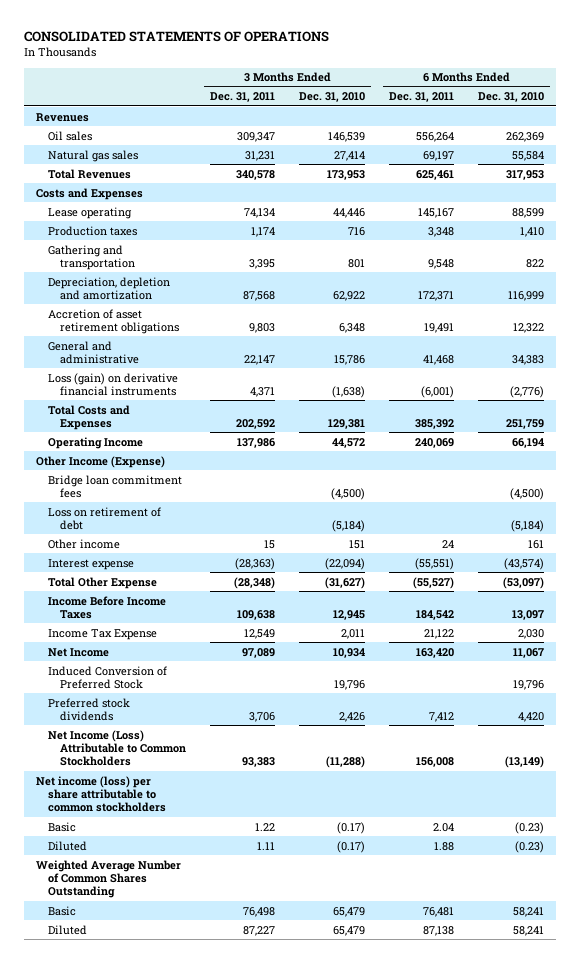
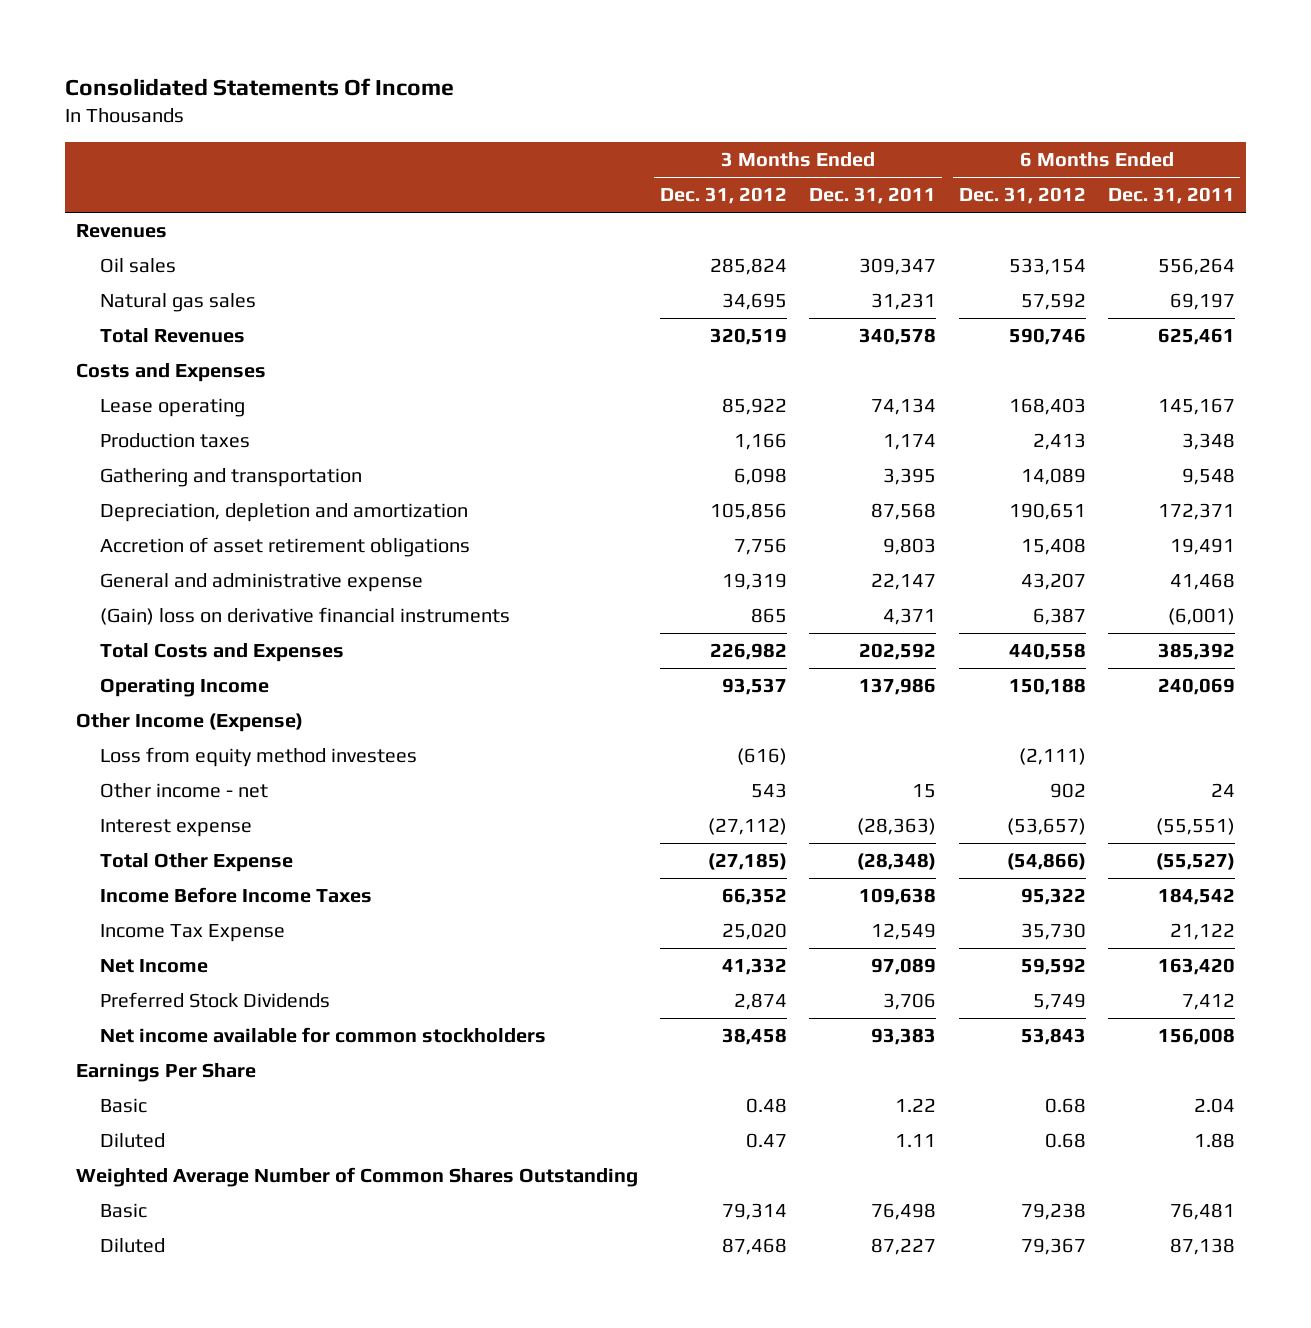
[23,31,329,43] CONSOLIDATED STATEMENTS OF OPERATIONS -> [64,78,454,97] Consolidated Statements Of Income
[299,92,366,103] Dec. 31, 2010 -> none
[478,92,545,103] Dec. 31, 2010 -> none
none -> [660,187,788,205] Dec. 31, 2012
none -> [958,187,1086,205] Dec. 31, 2012
[48,340,140,364] General and administrative -> [100,572,424,592] General and administrative expense
[48,372,179,396] Loss (gain) on derivative financial instruments -> [100,606,511,625] (Gain) loss on derivative financial instruments
[48,474,183,498] Bridge loan commitment fees -> none
[48,506,162,530] Loss on retirement of debt -> none
none -> [100,746,418,767] Loss from equity method investees
[48,538,121,549] Other income -> [100,782,269,798] Other income - net
[48,665,168,689] Induced Conversion of Preferred Stock -> none
[48,697,131,721] Preferred stock dividends -> [100,991,331,1008] Preferred Stock Dividends
[48,729,187,767] Net Income (Loss) Attributable to Common Stockholders -> [100,1026,547,1043] Net income available for common stockholders
[35,775,167,813] Net income (loss) per share attributable to common stockholders -> [75,1062,256,1082] Earnings Per Share

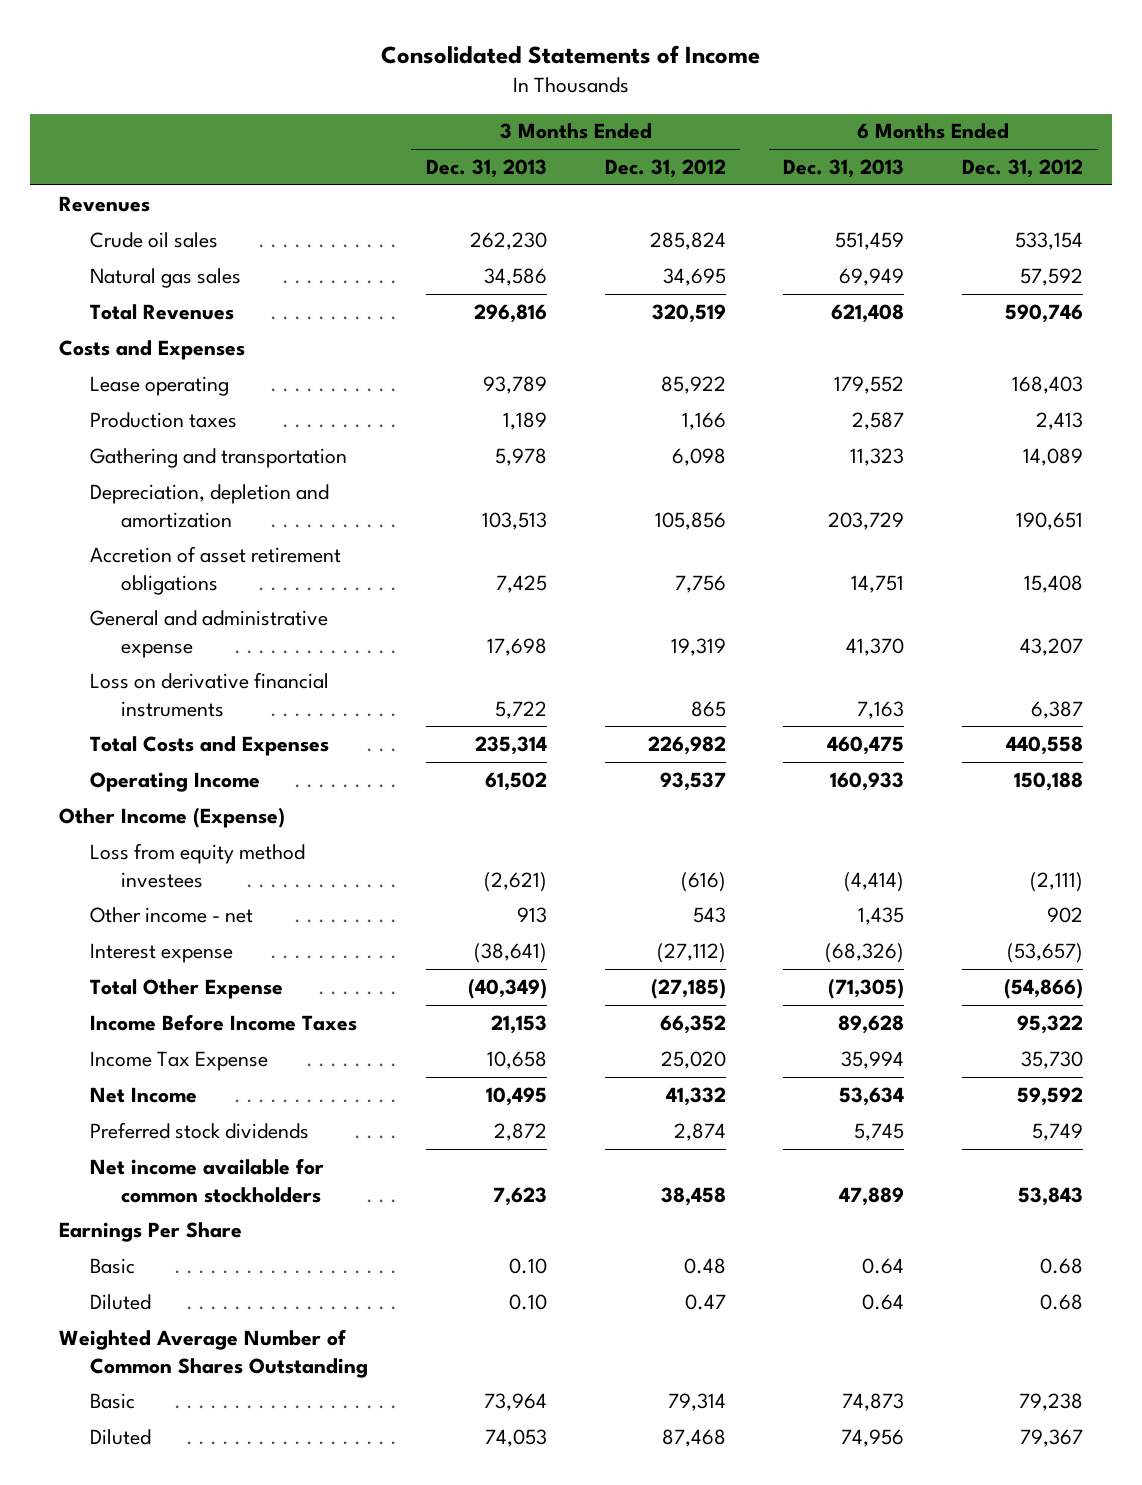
[64,78,454,97] Consolidated Statements Of Income -> [381,45,761,65] Consolidated Statements of Income
[809,187,937,205] Dec. 31, 2011 -> none
[1107,187,1235,205] Dec. 31, 2011 -> none
none -> [425,158,547,178] Dec. 31, 2013
none -> [783,158,905,178] Dec. 31, 2013
[100,257,177,273] Oil sales -> [89,231,218,248] Crude oil sales
[100,606,511,625] (Gain) loss on derivative financial instruments -> [89,671,329,717] Loss on derivative financial instruments
[100,991,331,1008] Preferred Stock Dividends -> [89,1121,309,1139] Preferred stock dividends

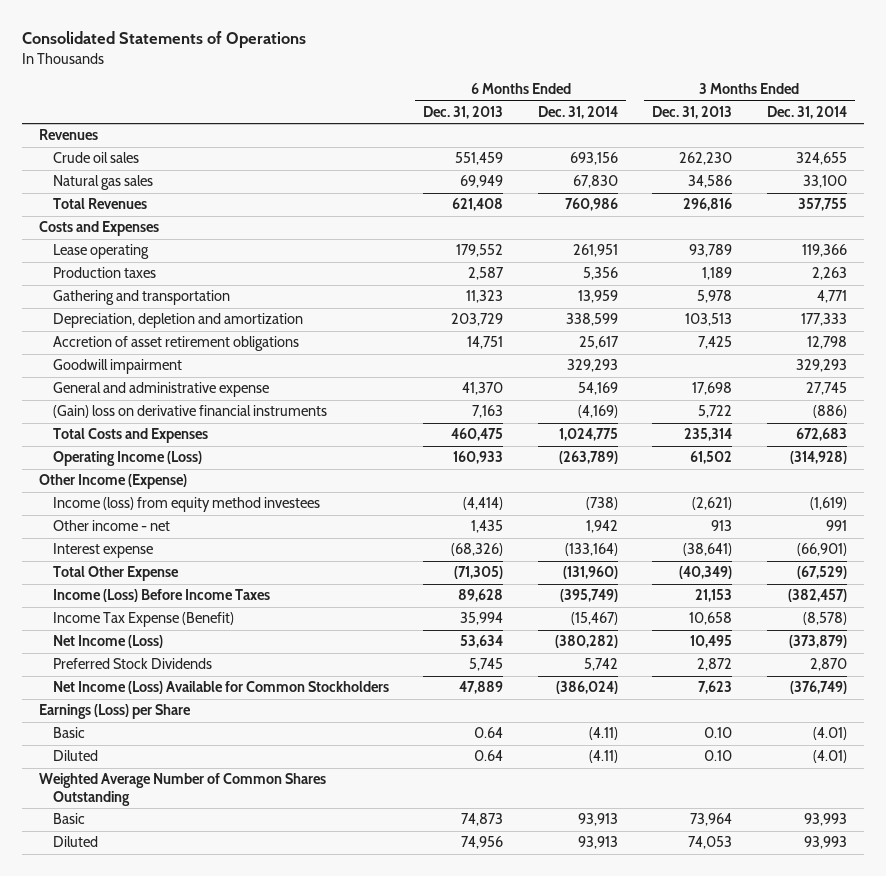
[381,45,761,65] Consolidated Statements of Income -> [21,31,306,49] Consolidated Statements of Operations
[604,158,726,178] Dec. 31, 2012 -> none
[962,158,1084,178] Dec. 31, 2012 -> none
none -> [537,106,618,120] Dec. 31, 2014
none -> [766,106,847,120] Dec. 31, 2014
none -> [52,359,182,375] Goodwill impairment
[89,671,329,717] Loss on derivative financial instruments -> [52,405,327,419] (Gain) loss on derivative financial instruments
[89,771,260,792] Operating Income -> [52,451,202,467] Operating Income (Loss)
[89,842,305,888] Loss from equity method investees -> [52,497,320,513] Income (loss) from equity method investees
[89,1013,357,1031] Income Before Income Taxes -> [52,589,270,603] Income (Loss) Before Income Taxes
[89,1050,268,1071] Income Tax Expense -> [52,612,234,628] Income Tax Expense (Benefit)
[89,1086,197,1103] Net Income -> [52,635,163,649] Net Income (Loss)
[89,1121,309,1139] Preferred stock dividends -> [52,658,212,670] Preferred Stock Dividends
[89,1157,324,1203] Net income available for common stockholders -> [52,681,389,695] Net Income (Loss) Available for Common Stockholders
[58,1221,242,1242] Earnings Per Share -> [39,704,192,720] Earnings (Loss) per Share

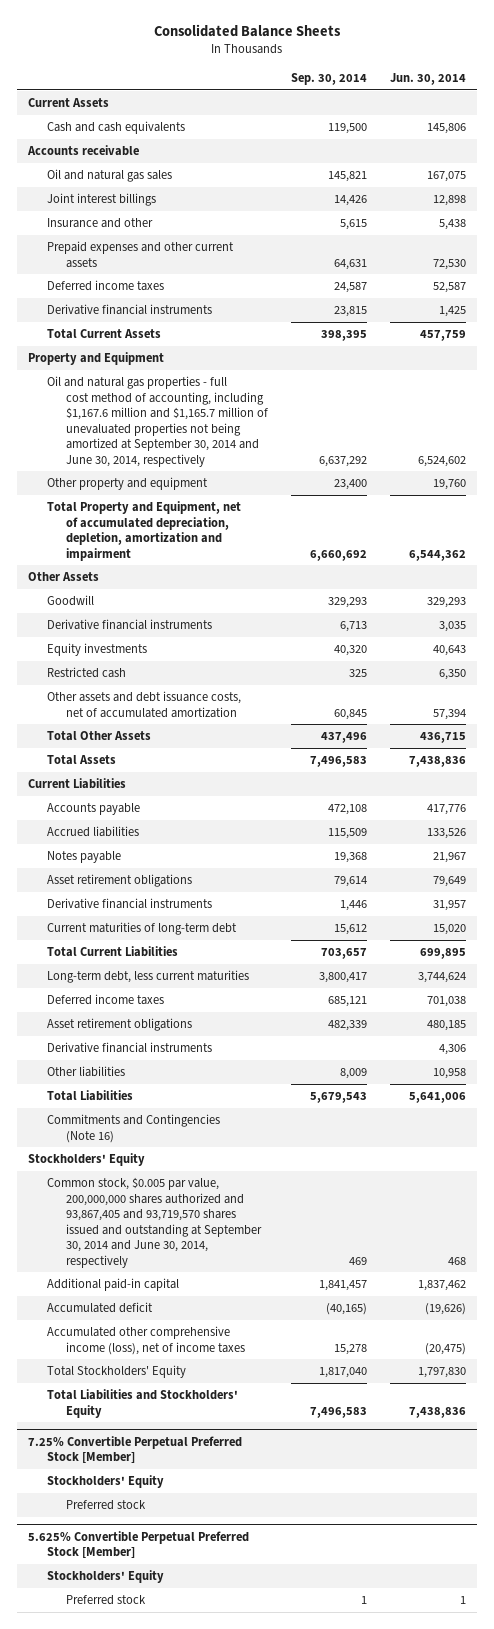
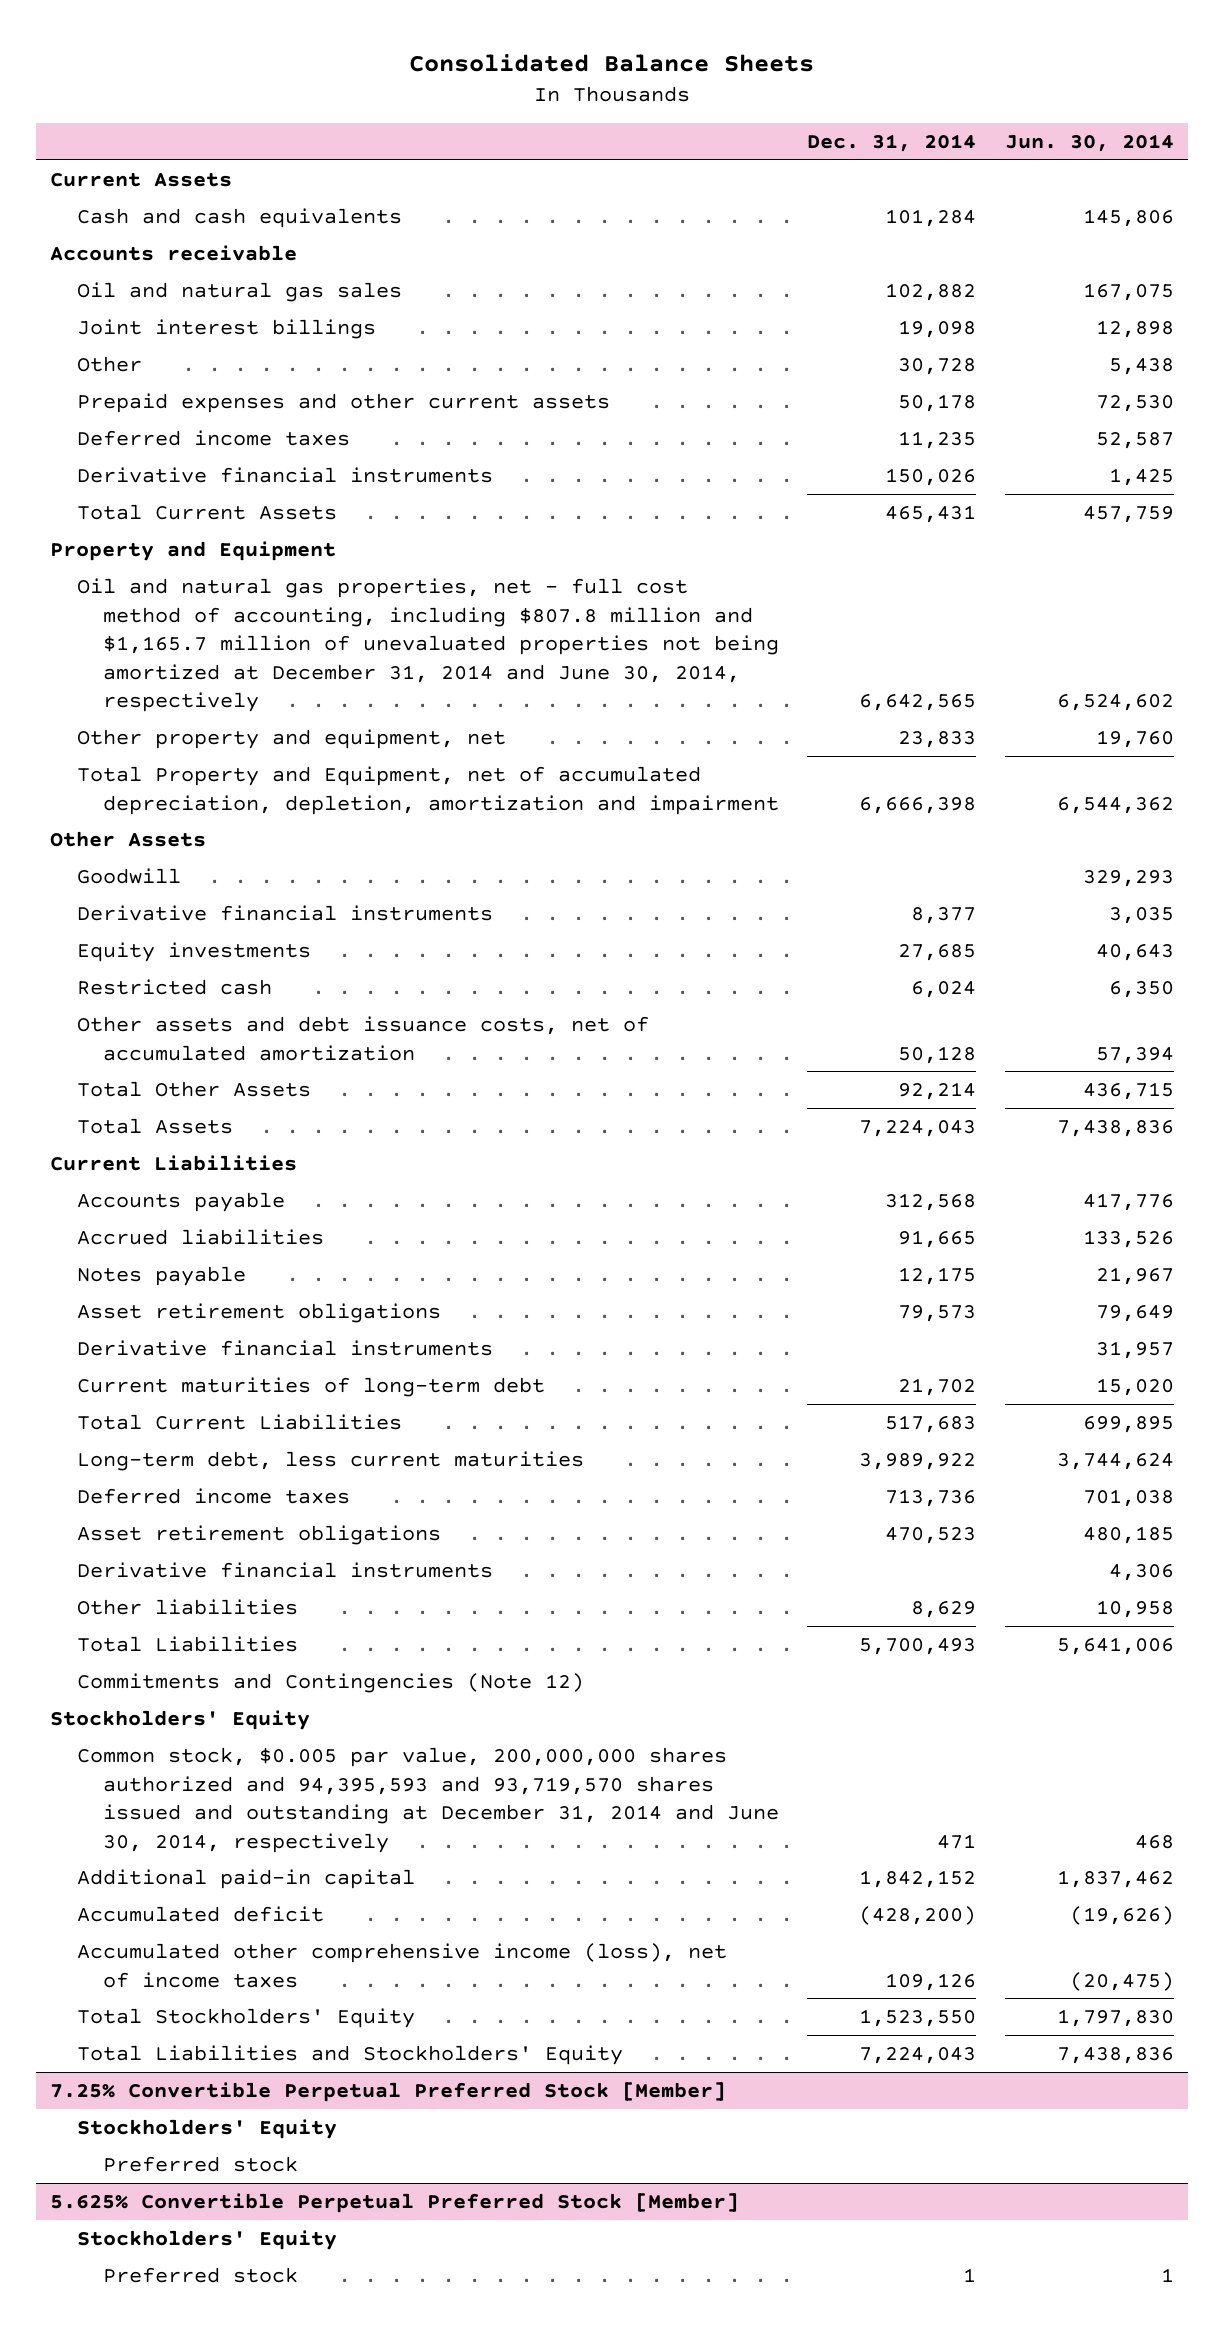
[291,72,368,85] Sep. 30, 2014 -> none
none -> [807,134,977,153] Dec. 31, 2014
[47,218,154,229] Insurance and other -> [76,356,142,373] Other
[47,376,269,467] Oil and natural gas properties - full cost method of accounting, including $1,167.6 million and $1,165.7 million of unevaluated properties not being amortized at September 30, 2014 and June 30, 2014, respectively -> [76,578,780,712] Oil and natural gas properties, net - full cost method of accounting, including $807.8 million and $1,165.7 million of unevaluated properties not being amortized at December 31, 2014 and June 30, 2014, respectively
[47,477,209,491] Other property and equipment -> [76,729,506,750] Other property and equipment, net
[47,1114,221,1143] Commitments and Contingencies (Note 16) -> [76,1673,584,1694] Commitments and Contingencies (Note 12)
[47,1177,263,1268] Common stock, $0.005 par value, 200,000,000 shares authorized and 93,867,405 and 93,719,570 shares issued and outstanding at September 30, 2014 and June 30, 2014, respectively -> [76,1747,780,1853] Common stock, $0.005 par value, 200,000,000 shares authorized and 94,395,593 and 93,719,570 shares issued and outstanding at December 31, 2014 and June 30, 2014, respectively

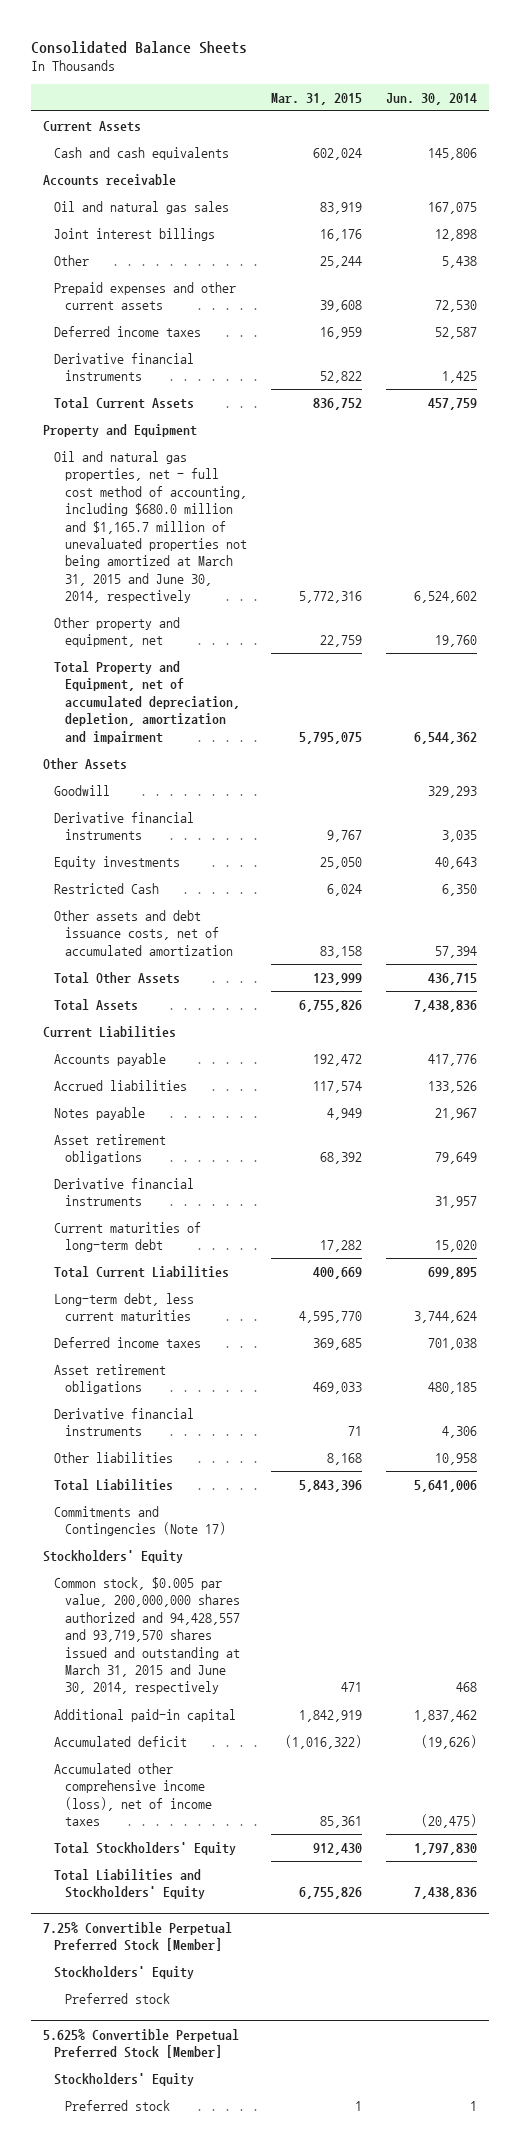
[807,134,977,153] Dec. 31, 2014 -> none
none -> [270,92,362,105] Mar. 31, 2015
[76,578,780,712] Oil and natural gas properties, net - full cost method of accounting, including $807.8 million and $1,165.7 million of unevaluated properties not being amortized at December 31, 2014 and June 30, 2014, respectively -> [54,450,248,604] Oil and natural gas properties, net - full cost method of accounting, including $680.0 million and $1,165.7 million of unevaluated properties not being amortized at March 31, 2015 and June 30, 2014, respectively
[76,979,272,996] Restricted cash -> [54,882,160,894] Restricted Cash
[76,1673,584,1694] Commitments and Contingencies (Note 12) -> [54,1505,227,1537] Commitments and Contingencies (Note 17)
[76,1747,780,1853] Common stock, $0.005 par value, 200,000,000 shares authorized and 94,395,593 and 93,719,570 shares issued and outstanding at December 31, 2014 and June 30, 2014, respectively -> [54,1576,241,1695] Common stock, $0.005 par value, 200,000,000 shares authorized and 94,428,557 and 93,719,570 shares issued and outstanding at March 31, 2015 and June 30, 2014, respectively

